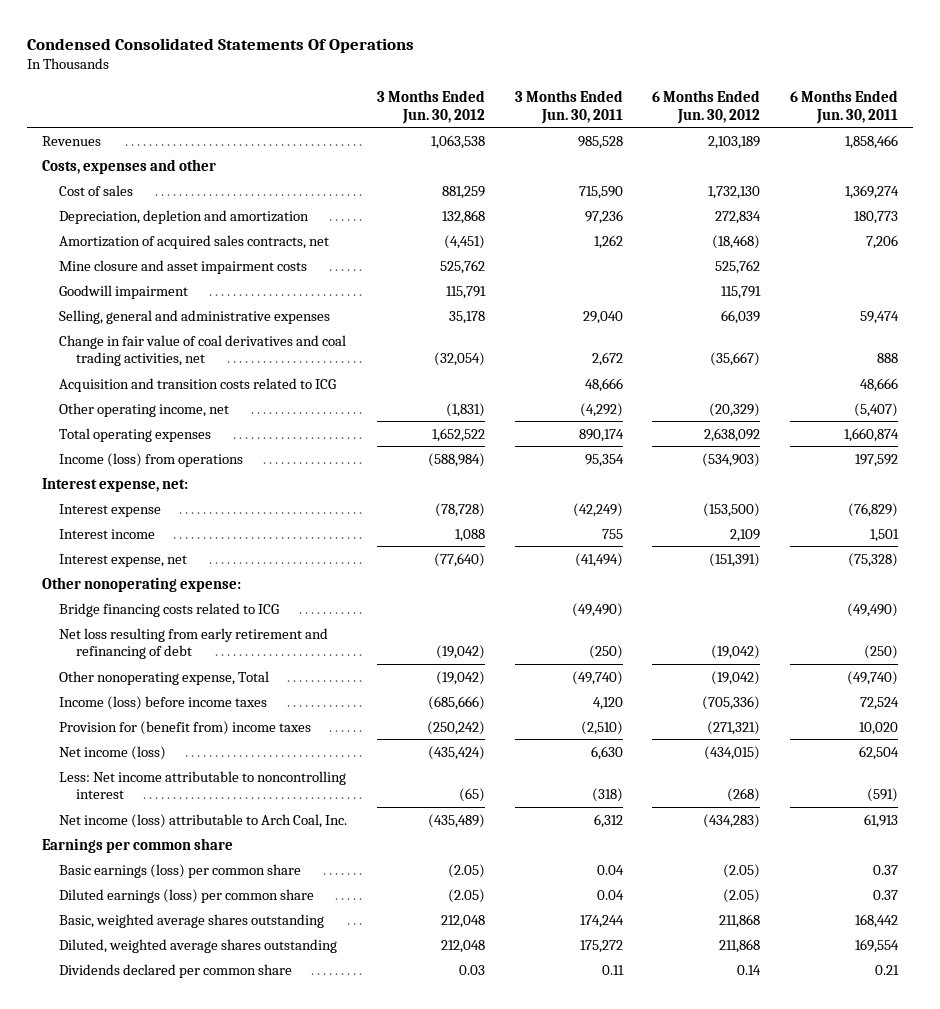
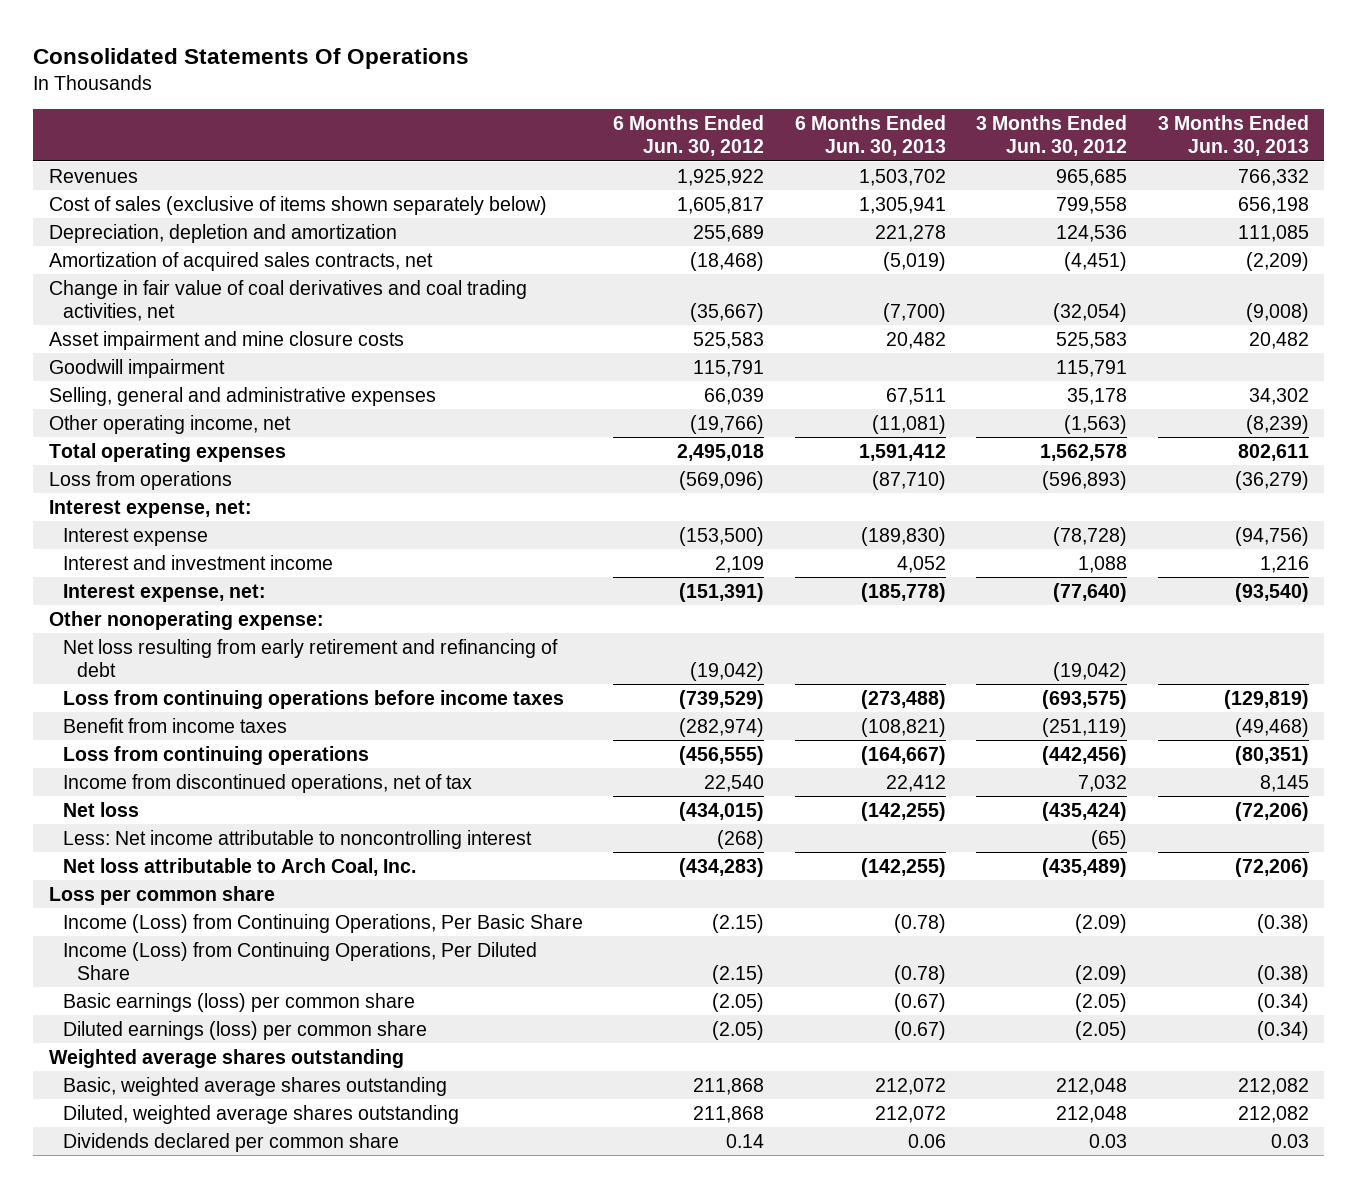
[26,37,414,53] Condensed Consolidated Statements Of Operations -> [33,47,470,69] Consolidated Statements Of Operations
[514,89,623,124] 3 Months Ended Jun. 30, 2011 -> none
[790,89,899,124] 6 Months Ended Jun. 30, 2011 -> none
none -> [794,115,946,157] 6 Months Ended Jun. 30, 2013
none -> [1157,115,1309,157] 3 Months Ended Jun. 30, 2013
[41,158,216,174] Costs, expenses and other -> none
[430,134,485,149] 1,063,538 -> [1056,168,1128,186] 965,685
[708,135,761,149] 2,103,189 -> [677,168,765,186] 1,925,922
[58,184,133,196] Cost of sales -> [48,195,547,215] Cost of sales (exclusive of items shown separately below)
[441,185,485,199] 881,259 -> [1056,196,1128,214] 799,558
[708,185,761,199] 1,732,130 -> [677,196,765,214] 1,605,817
[441,209,485,224] 132,868 -> [1056,224,1128,242] 124,536
[715,210,762,224] 272,834 -> [693,224,765,242] 255,689
[58,334,346,367] Change in fair value of coal derivatives and coal trading activities, net -> [48,279,527,321] Change in fair value of coal derivatives and coal trading activities, net
[58,259,307,274] Mine closure and asset impairment costs -> [48,330,404,350] Asset impairment and mine closure costs
[439,259,485,274] 525,762 -> [1056,331,1128,349] 525,583
[715,259,761,274] 525,762 -> [693,331,765,349] 525,583
[58,377,336,392] Acquisition and transition costs related to ICG -> none
[445,402,485,417] (1,831) -> [1064,414,1128,434] (1,563)
[709,402,761,417] (20,329) -> [690,414,765,434] (19,766)
[431,427,485,442] 1,652,522 -> [1040,443,1128,461] 1,562,578
[704,427,761,442] 2,638,092 -> [677,443,765,461] 2,495,018
[58,452,243,467] Income (loss) from operations -> [48,470,232,490] Loss from operations
[427,452,485,467] (588,984) -> [1042,470,1128,490] (596,893)
[702,452,761,467] (534,903) -> [679,470,765,490] (569,096)
[58,528,155,539] Interest income -> [63,554,334,570] Interest and investment income
[58,553,187,567] Interest expense, net -> [63,583,267,602] Interest expense, net:
[58,602,279,617] Bridge financing costs related to ICG -> none
[58,670,269,685] Other nonoperating expense, Total -> none
[58,695,267,710] Income (loss) before income taxes -> [63,689,565,709] Loss from continuing operations before income taxes
[427,695,485,710] (685,666) -> [1042,689,1128,709] (693,575)
[702,695,761,710] (705,336) -> [679,689,765,709] (739,529)
[58,720,311,735] Provision for (benefit from) income taxes -> [63,717,288,733] Benefit from income taxes
[426,720,485,735] (250,242) -> [1042,717,1128,737] (251,119)
[707,720,761,735] (271,321) -> [679,717,765,737] (282,974)
none -> [63,745,370,765] Loss from continuing operations
none -> [63,773,473,793] Income from discontinued operations, net of tax
[58,745,166,760] Net income (loss) -> [63,801,140,817] Net loss
[58,813,347,828] Net income (loss) attributable to Arch Coal, Inc. -> [63,857,417,876] Net loss attributable to Arch Coal, Inc.
[41,837,233,853] Earnings per common share -> [48,885,275,905] Loss per common share
none -> [63,913,584,933] Income (Loss) from Continuing Operations, Per Basic Share
none -> [63,941,538,980] Income (Loss) from Continuing Operations, Per Diluted Share
none -> [48,1048,404,1068] Weighted average shares outstanding

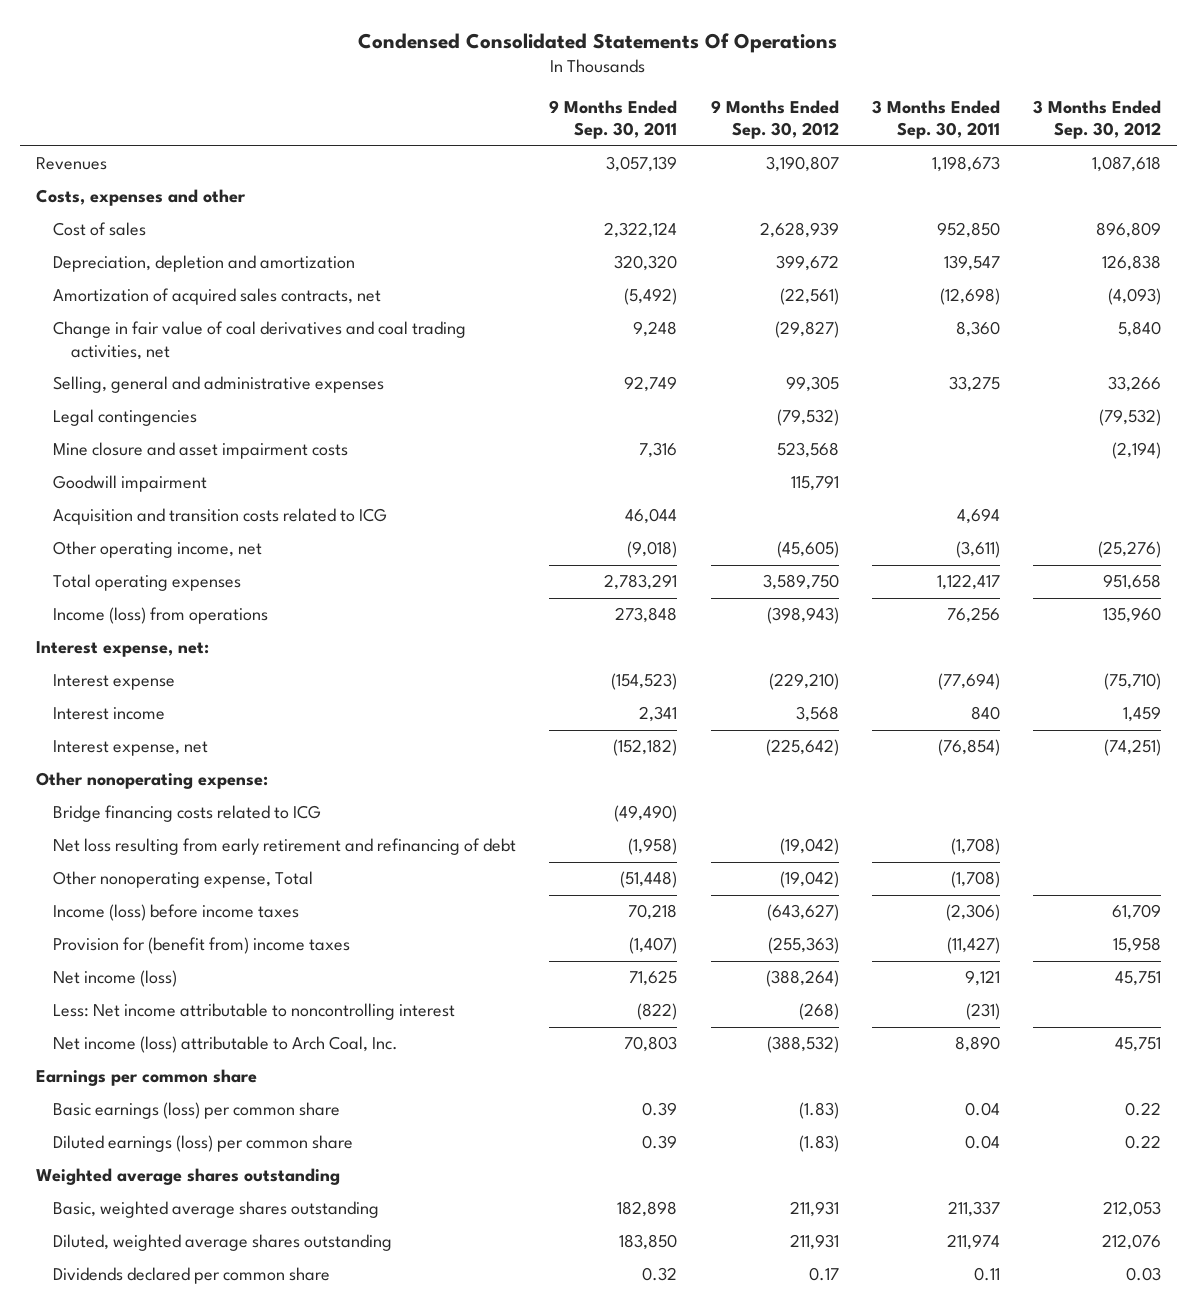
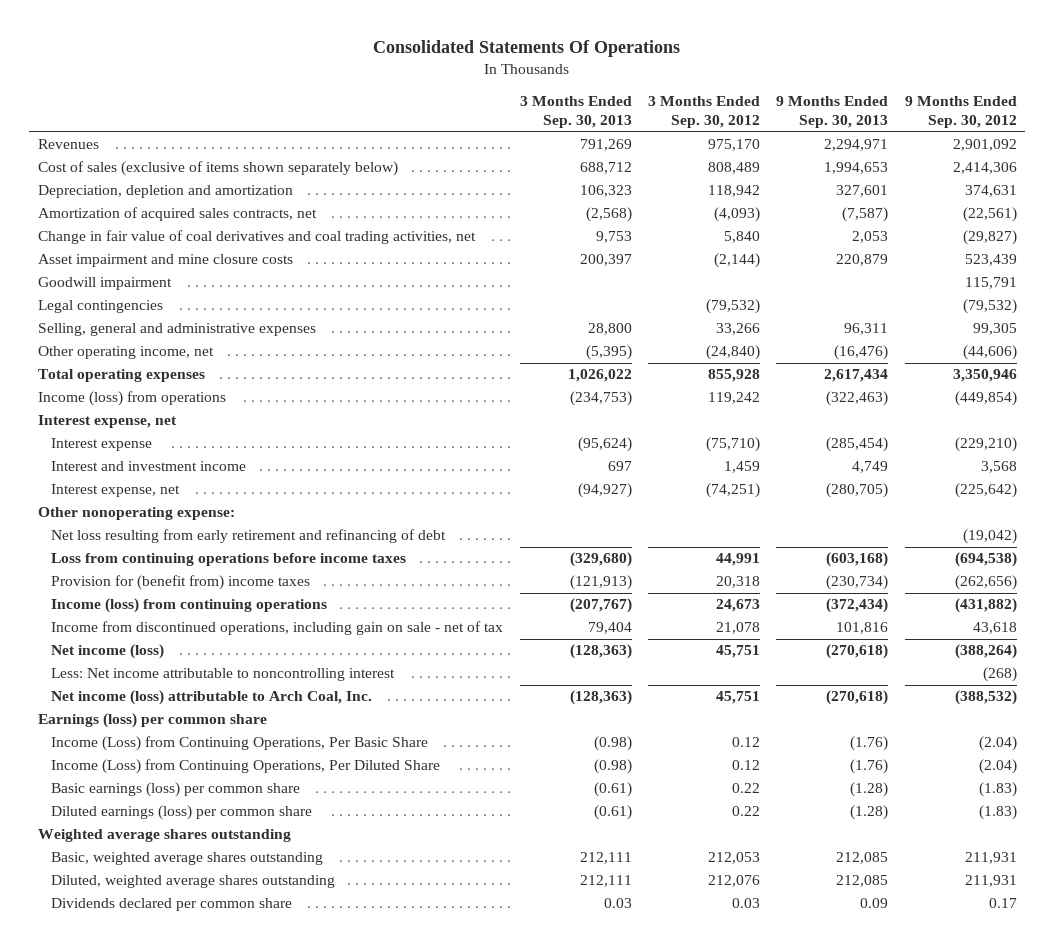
[358,32,838,53] Condensed Consolidated Statements Of Operations -> [373,40,681,58] Consolidated Statements Of Operations
[549,99,678,140] 9 Months Ended Sep. 30, 2011 -> none
[871,99,1000,140] 3 Months Ended Sep. 30, 2011 -> none
none -> [519,96,632,129] 3 Months Ended Sep. 30, 2013
none -> [776,96,889,129] 9 Months Ended Sep. 30, 2013
[36,189,247,207] Costs, expenses and other -> none
[765,156,839,173] 3,190,807 -> [952,139,1017,152] 2,901,092
[1091,156,1161,173] 1,087,618 -> [707,139,760,152] 975,170
[53,222,147,237] Cost of sales -> [37,161,398,177] Cost of sales (exclusive of items shown separately below)
[759,222,839,239] 2,628,939 -> [952,162,1017,175] 2,414,306
[1095,222,1161,239] 896,809 -> [707,162,760,175] 808,489
[775,255,839,272] 399,672 -> [964,185,1017,198] 374,631
[1101,255,1161,272] 126,838 -> [707,185,760,198] 118,942
[53,442,349,460] Mine closure and asset impairment costs -> [37,254,293,268] Asset impairment and mine closure costs
[776,442,839,459] 523,568 -> [964,254,1017,267] 523,439
[1111,442,1161,460] (2,194) -> [713,253,760,269] (2,144)
[53,508,388,526] Acquisition and transition costs related to ICG -> none
[53,409,198,427] Legal contingencies -> [37,300,163,314] Legal contingencies
[53,376,385,394] Selling, general and administrative expenses -> [37,323,316,337] Selling, general and administrative expenses
[776,541,839,559] (45,605) -> [962,345,1017,361] (44,606)
[1097,541,1161,559] (25,276) -> [705,345,760,361] (24,840)
[762,574,839,591] 3,589,750 -> [952,369,1017,383] 3,350,946
[1102,574,1161,591] 951,658 -> [707,369,760,383] 855,928
[766,607,839,625] (398,943) -> [954,391,1017,407] (449,854)
[1102,607,1161,624] 135,960 -> [707,392,760,405] 119,242
[36,641,210,658] Interest expense, net: -> [37,415,177,429] Interest expense, net
[53,707,166,721] Interest income -> [51,461,247,472] Interest and investment income
[53,805,322,823] Bridge financing costs related to ICG -> none
[53,871,314,889] Other nonoperating expense, Total -> none
[53,904,300,922] Income (loss) before income taxes -> [51,553,407,567] Loss from continuing operations before income taxes
[766,904,839,922] (643,627) -> [954,552,1017,568] (694,538)
[1111,904,1161,921] 61,709 -> [715,553,760,567] 44,991
[767,937,839,955] (255,363) -> [954,575,1017,591] (262,656)
[1112,937,1161,954] 15,958 -> [715,576,760,589] 20,318
none -> [51,598,328,614] Income (loss) from continuing operations
none -> [51,621,504,636] Income from discontinued operations, including gain on sale - net of tax
[36,1069,258,1087] Earnings per common share -> [37,713,267,729] Earnings (loss) per common share
none -> [51,736,429,752] Income (Loss) from Continuing Operations, Per Basic Share
none -> [51,759,441,775] Income (Loss) from Continuing Operations, Per Diluted Share

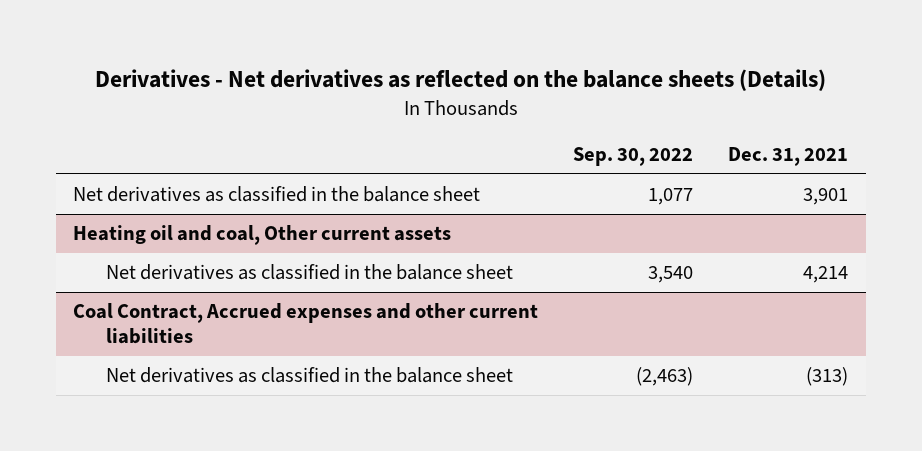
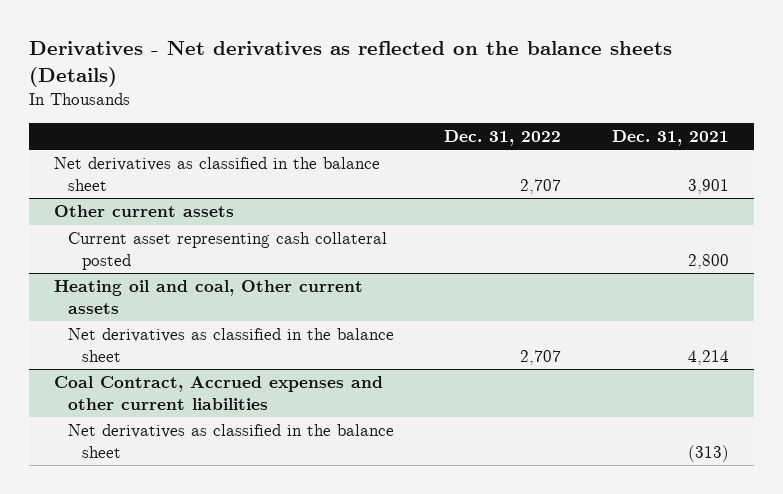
[573,147,694,167] Sep. 30, 2022 -> none
none -> [444,129,562,146] Dec. 31, 2022
none -> [53,205,234,218] Other current assets
none -> [67,232,387,270] Current asset representing cash collateral posted

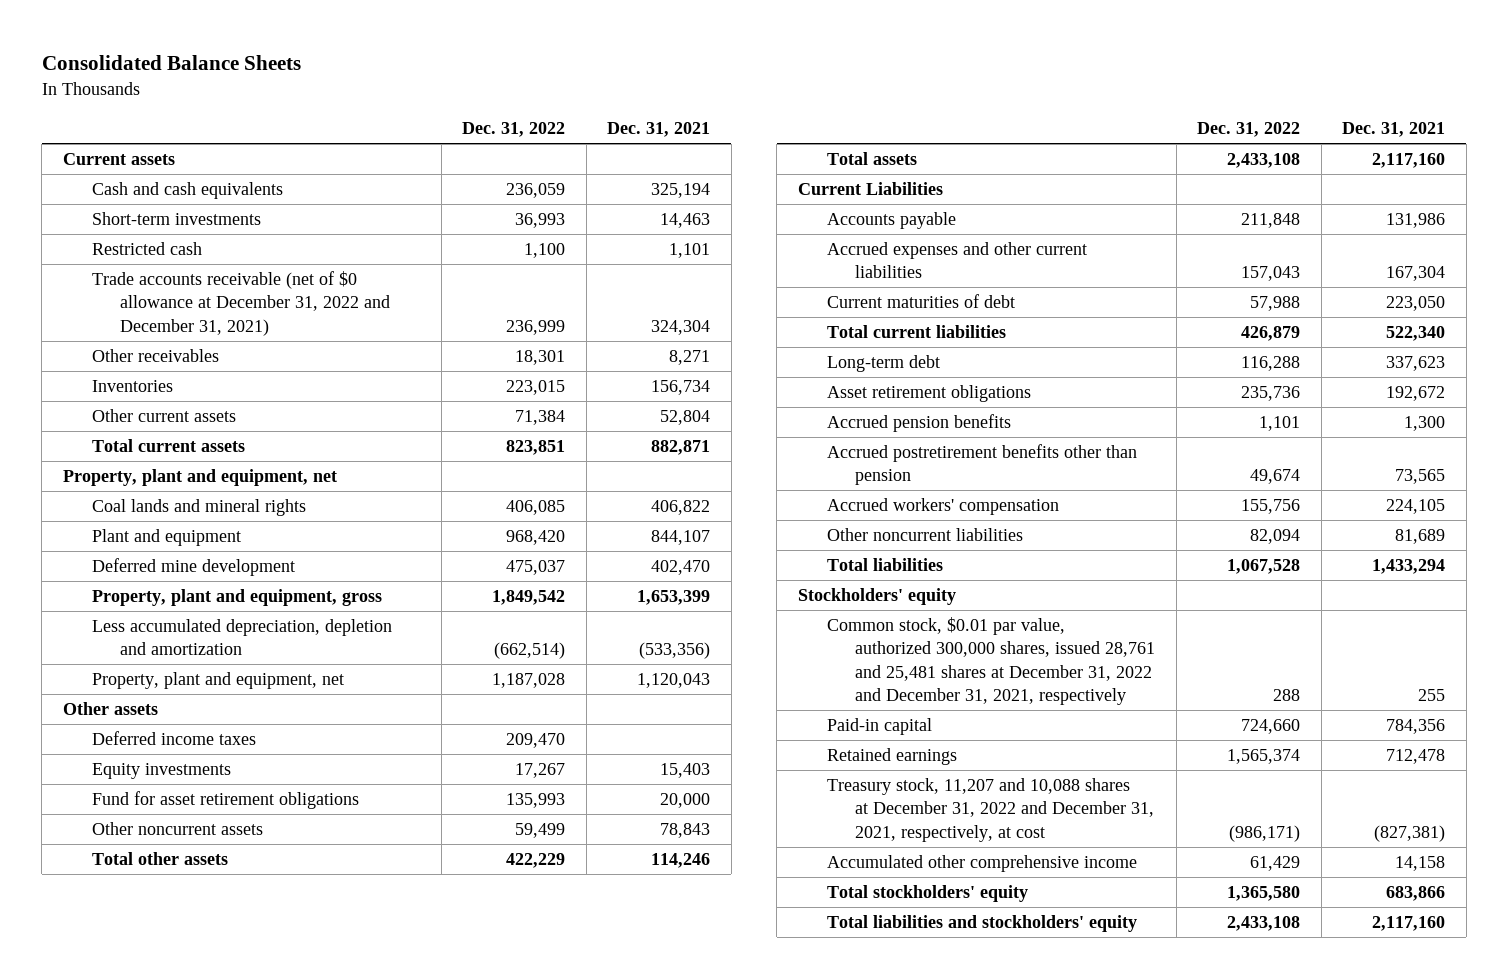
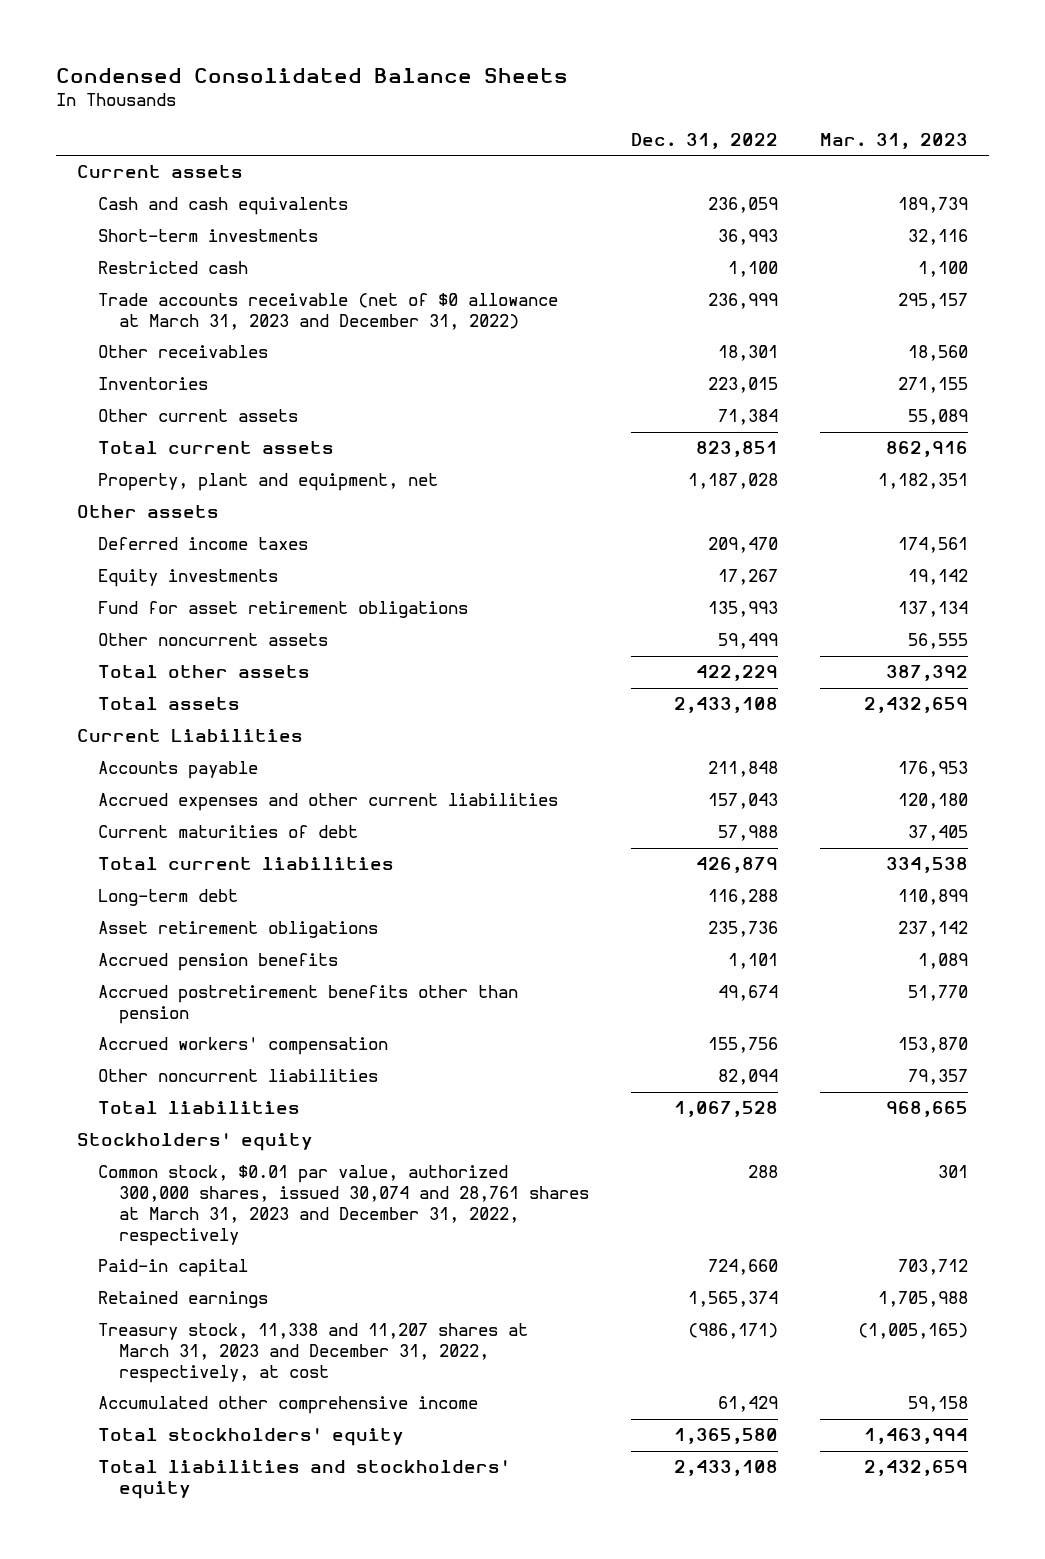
[41,55,301,71] Consolidated Balance Sheets -> [56,68,569,84] Condensed Consolidated Balance Sheets
[607,122,711,138] Dec. 31, 2021 -> none
none -> [819,132,968,149] Mar. 31, 2023
[91,271,391,336] Trade accounts receivable (net of $0 allowance at December 31, 2022 and December 31, 2021) -> [98,293,559,331] Trade accounts receivable (net of $0 allowance at March 31, 2023 and December 31, 2022)
[62,469,337,487] Property, plant and equipment, net -> none
[91,499,306,517] Coal lands and mineral rights -> none
[91,529,241,547] Plant and equipment -> none
[91,558,295,577] Deferred mine development -> none
[91,589,382,607] Property, plant and equipment, gross -> none
[91,619,392,656] Less accumulated depreciation, depletion and amortization -> none
[826,617,1156,705] Common stock, $0.01 par value, authorized 300,000 shares, issued 28,761 and 25,481 shares at December 31, 2022 and December 31, 2021, respectively -> [98,1165,590,1246] Common stock, $0.01 par value, authorized 300,000 shares, issued 30,074 and 28,761 shares at March 31, 2023 and December 31, 2022, respectively
[826,778,1155,842] Treasury stock, 11,207 and 10,088 shares at December 31, 2022 and December 31, 2021, respectively, at cost -> [98,1323,529,1384] Treasury stock, 11,338 and 11,207 shares at March 31, 2023 and December 31, 2022, respectively, at cost

